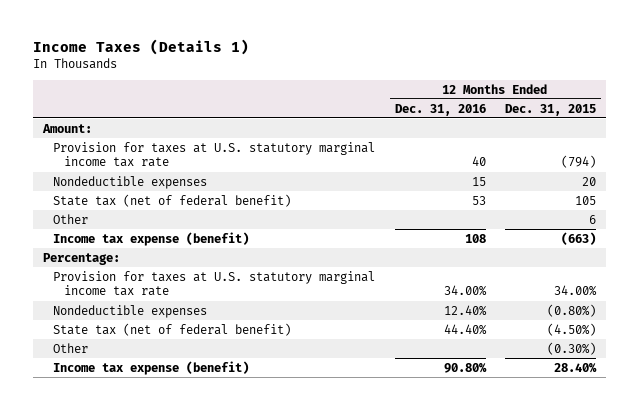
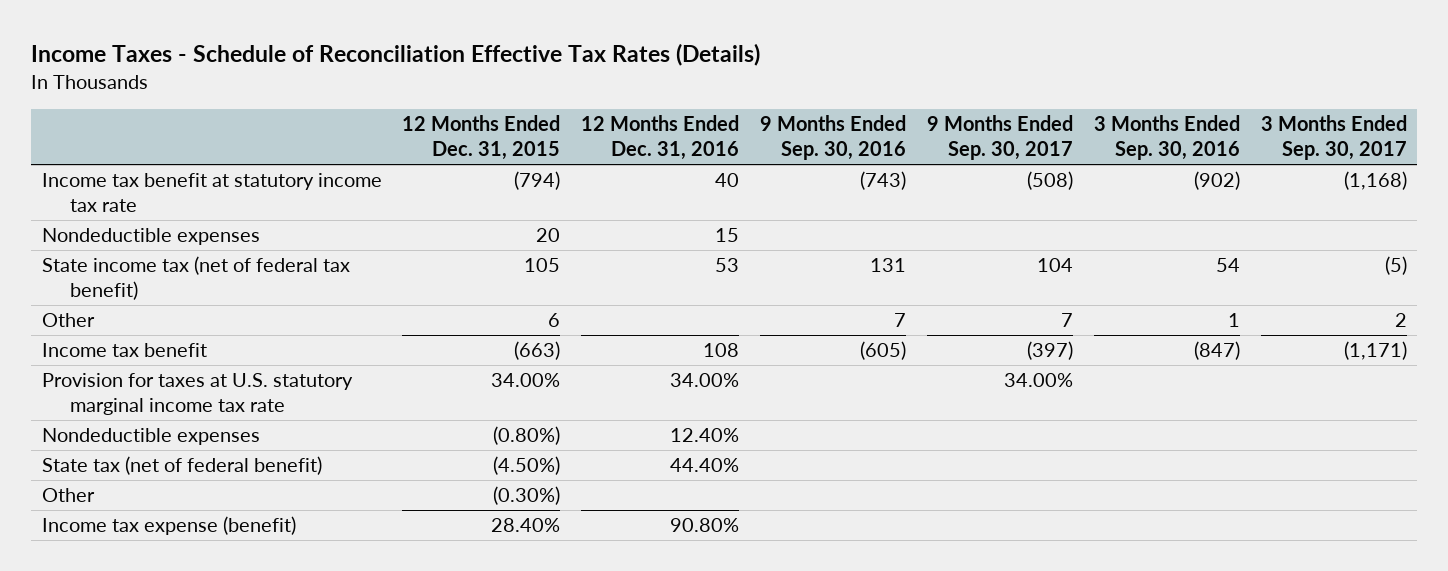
[33,38,250,55] Income Taxes (Details 1) -> [31,43,761,67] Income Taxes - Schedule of Reconciliation Effective Tax Rates (Details)
none -> [760,115,907,161] 9 Months Ended Sep. 30, 2016
none -> [927,115,1074,161] 9 Months Ended Sep. 30, 2017
none -> [1093,115,1240,161] 3 Months Ended Sep. 30, 2016
none -> [1260,115,1407,161] 3 Months Ended Sep. 30, 2017
[41,123,92,133] Amount: -> none
[53,141,376,168] Provision for taxes at U.S. statutory marginal income tax rate -> [41,173,382,213] Income tax benefit at statutory income tax rate
[53,193,292,207] State tax (net of federal benefit) -> [41,256,350,301] State income tax (net of federal tax benefit)
[42,252,120,265] Percentage: -> none
[53,231,250,246] Income tax expense (benefit) -> [41,343,207,358] Income tax benefit

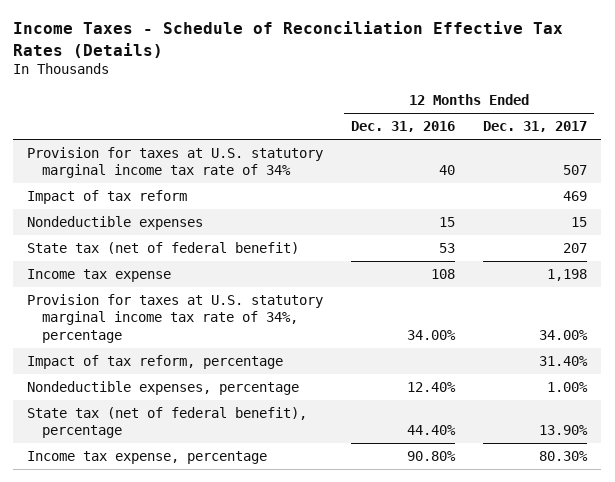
[402,115,561,161] 12 Months Ended Dec. 31, 2015 -> none
[760,115,907,161] 9 Months Ended Sep. 30, 2016 -> none
[927,115,1074,161] 9 Months Ended Sep. 30, 2017 -> none
[1093,115,1240,161] 3 Months Ended Sep. 30, 2016 -> none
[1260,115,1407,161] 3 Months Ended Sep. 30, 2017 -> none
none -> [483,121,588,133] Dec. 31, 2017
[41,173,382,213] Income tax benefit at statutory income tax rate -> [27,146,324,179] Provision for taxes at U.S. statutory marginal income tax rate of 34%
none -> [27,189,188,204] Impact of tax reform
[41,313,95,328] Other -> none
[41,488,95,503] Other -> none
[41,256,350,301] State income tax (net of federal tax benefit) -> [27,241,300,254] State tax (net of federal benefit)
[41,343,207,358] Income tax benefit -> [27,268,172,282] Income tax expense
[41,373,353,416] Provision for taxes at U.S. statutory marginal income tax rate -> [27,293,324,343] Provision for taxes at U.S. statutory marginal income tax rate of 34%, percentage
none -> [27,354,284,369] Impact of tax reform, percentage
[41,428,260,446] Nondeductible expenses -> [27,380,300,395] Nondeductible expenses, percentage
[41,456,322,476] State tax (net of federal benefit) -> [27,406,308,439] State tax (net of federal benefit), percentage
[41,516,296,536] Income tax expense (benefit) -> [27,450,268,464] Income tax expense, percentage

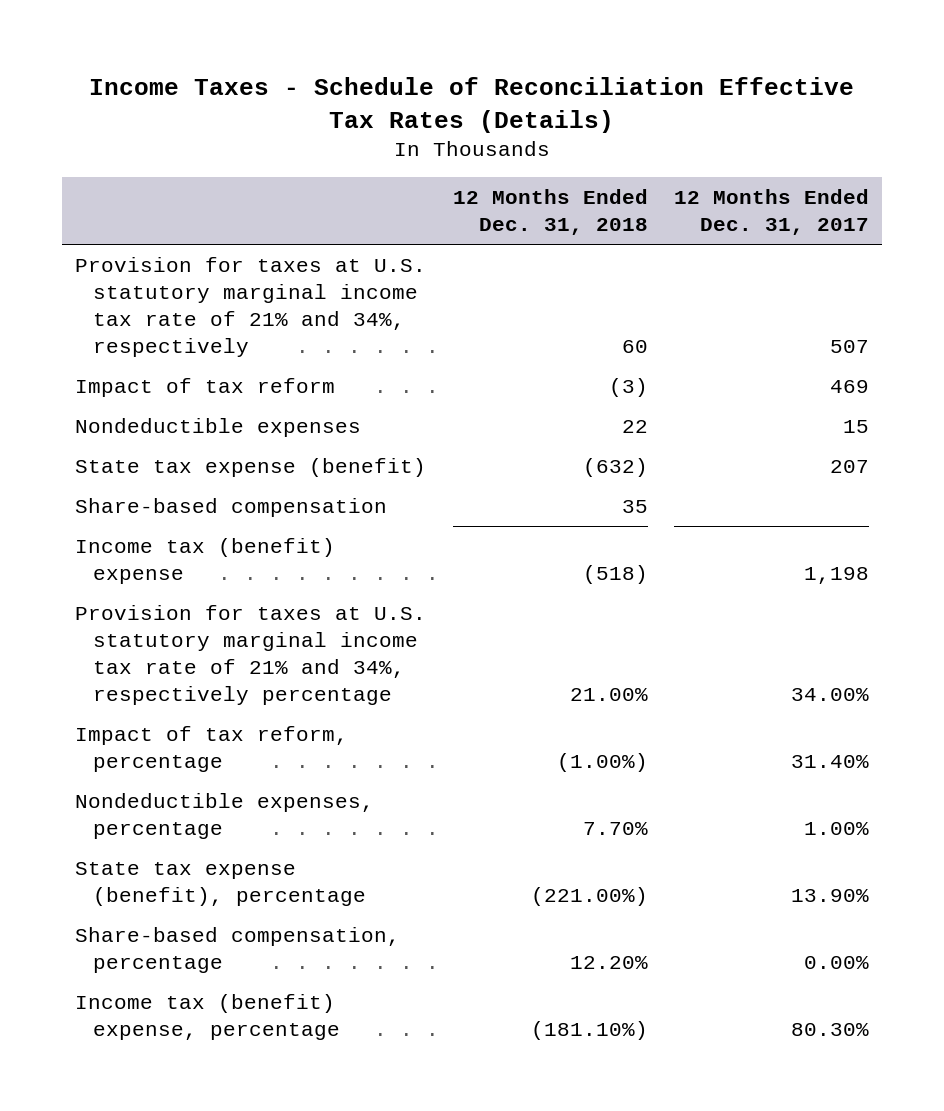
[351,121,456,133] Dec. 31, 2016 -> none
none -> [452,189,648,236] 12 Months Ended Dec. 31, 2018
[27,146,324,179] Provision for taxes at U.S. statutory marginal income tax rate of 34% -> [75,257,427,358] Provision for taxes at U.S. statutory marginal income tax rate of 21% and 34%, respectively
[27,241,300,254] State tax (net of federal benefit) -> [75,458,427,478] State tax expense (benefit)
none -> [75,498,388,518] Share-based compensation
[27,268,172,282] Income tax expense -> [75,538,336,585] Income tax (benefit) expense
[27,293,324,343] Provision for taxes at U.S. statutory marginal income tax rate of 34%, percentage -> [75,605,427,706] Provision for taxes at U.S. statutory marginal income tax rate of 21% and 34%, respectively percentage
[27,406,308,439] State tax (net of federal benefit), percentage -> [75,862,367,907] State tax expense (benefit), percentage
none -> [75,927,401,974] Share-based compensation, percentage
[27,450,268,464] Income tax expense, percentage -> [75,994,341,1041] Income tax (benefit) expense, percentage

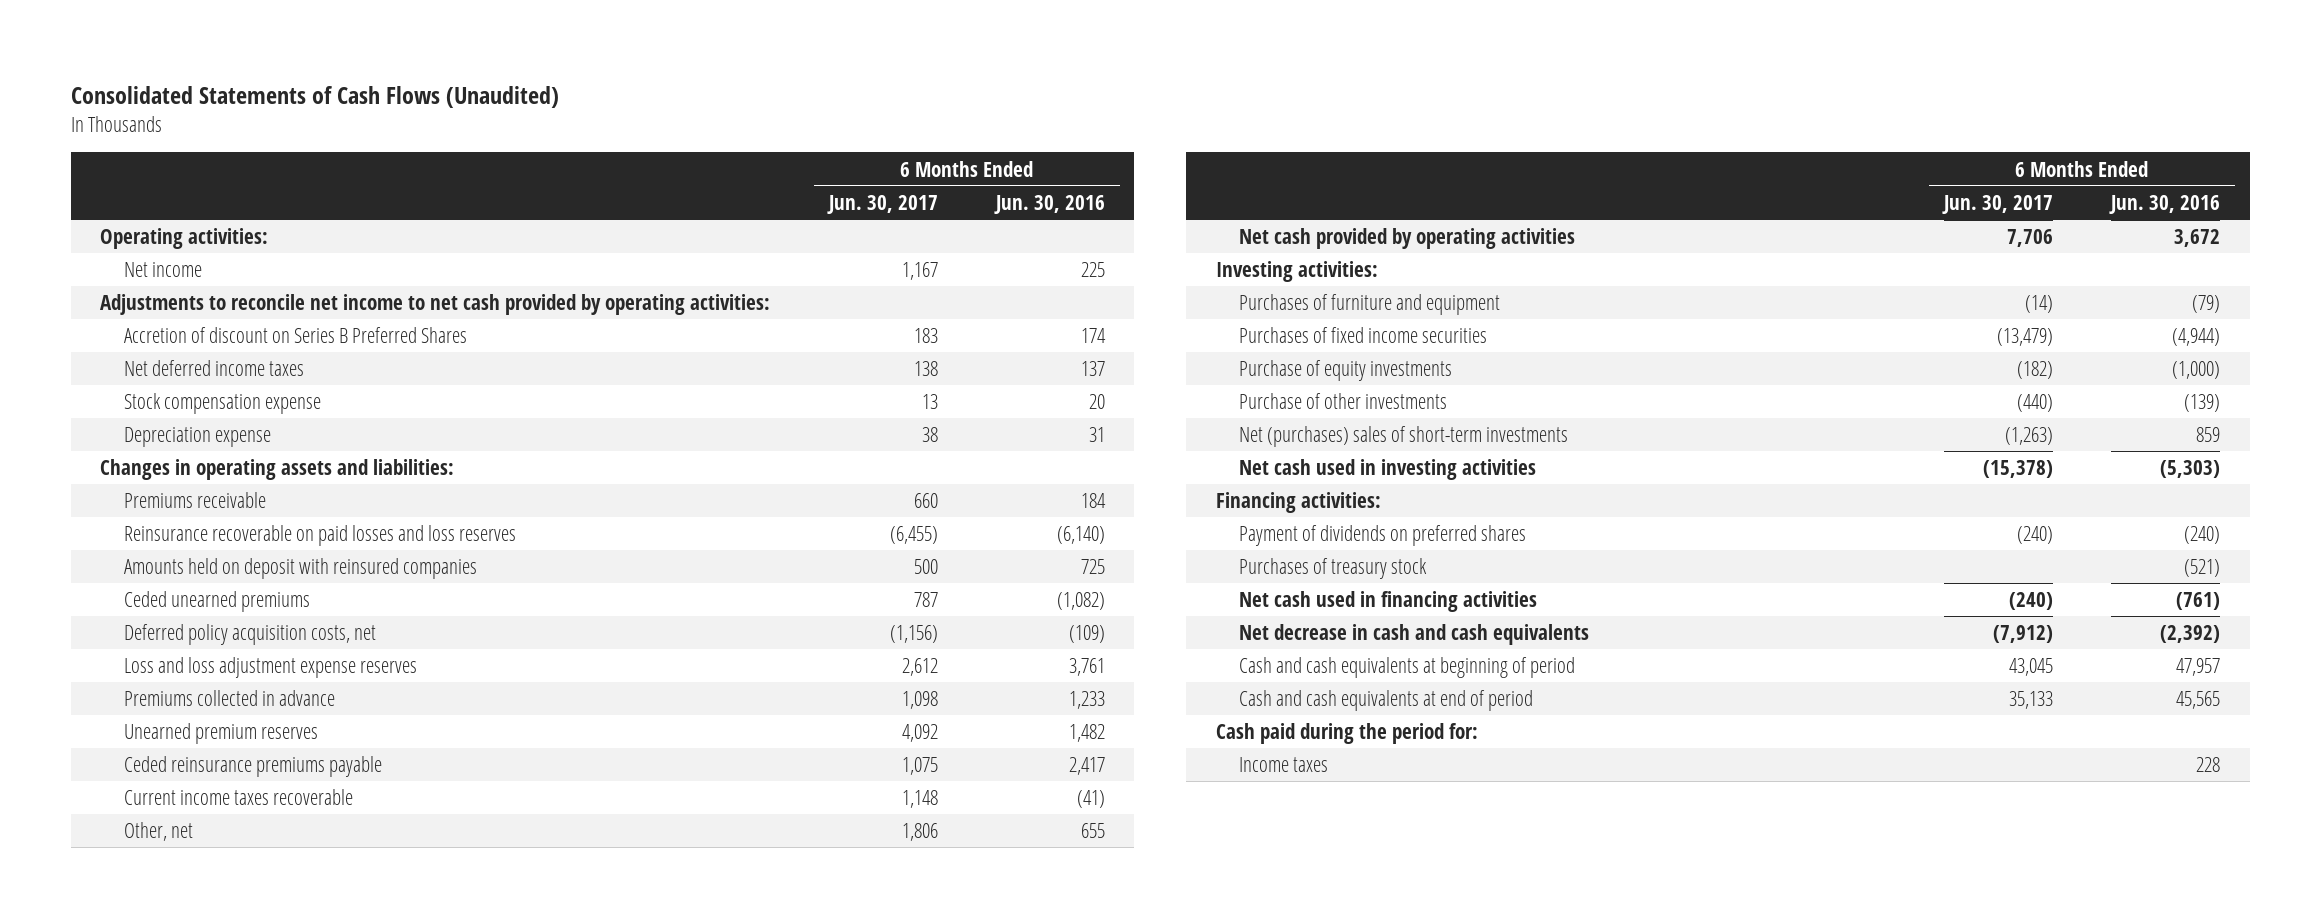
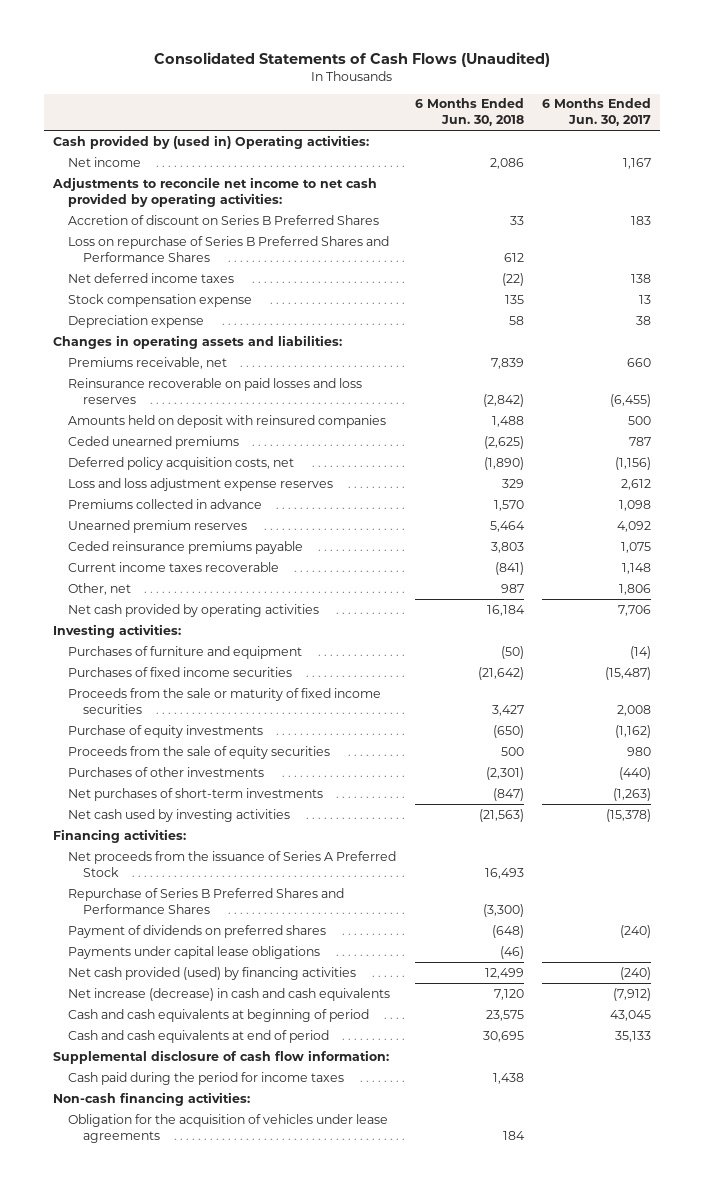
[994,194,1106,214] Jun. 30, 2016 -> none
none -> [414,98,524,127] 6 Months Ended Jun. 30, 2018
[100,228,269,250] Operating activities: -> none
none -> [53,134,370,149] Cash provided by (used in) Operating activities:
none -> [68,235,390,262] Loss on repurchase of Series B Preferred Shares and Performance Shares
[124,492,267,509] Premiums receivable -> [68,356,228,369] Premiums receivable, net
[1997,328,2054,347] (13,479) -> [604,666,651,680] (15,487)
none -> [68,687,382,714] Proceeds from the sale or maturity of fixed income securities
[2017,361,2054,380] (182) -> [614,724,651,738] (1,162)
none -> [68,745,331,759] Proceeds from the sale of equity securities
[1239,393,1448,410] Purchase of other investments -> [68,766,265,777] Purchases of other investments
[1239,426,1569,448] Net (purchases) sales of short-term investments -> [68,787,324,801] Net purchases of short-term investments
[1239,459,1537,481] Net cash used in investing activities -> [68,808,291,822] Net cash used by investing activities
none -> [68,850,397,877] Net proceeds from the issuance of Series A Preferred Stock
none -> [68,887,345,914] Repurchase of Series B Preferred Shares and Performance Shares
[1239,558,1428,580] Purchases of treasury stock -> none
none -> [68,945,321,959] Payments under capital lease obligations
[1239,591,1538,613] Net cash used in financing activities -> [68,966,357,980] Net cash provided (used) by financing activities
[1239,624,1590,646] Net decrease in cash and cash equivalents -> [68,987,391,1001] Net increase (decrease) in cash and cash equivalents
[1239,757,1329,773] Income taxes -> none
none -> [53,1049,390,1064] Supplemental disclosure of cash flow information:
[1215,723,1478,745] Cash paid during the period for: -> [68,1071,345,1085] Cash paid during the period for income taxes
none -> [53,1091,251,1106] Non-cash financing activities:
none -> [68,1113,389,1143] Obligation for the acquisition of vehicles under lease agreements

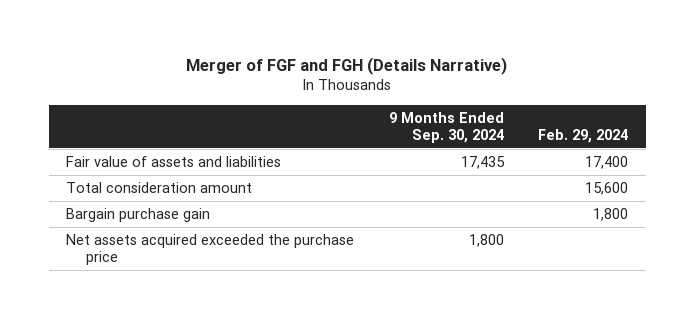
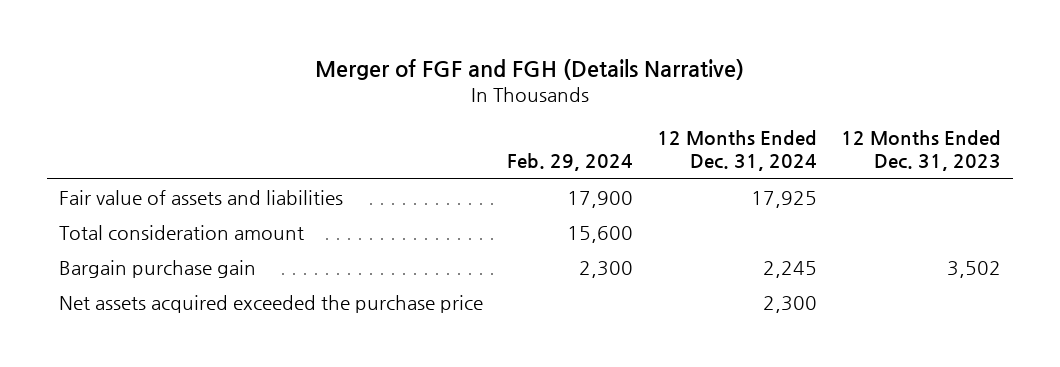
[388,111,504,143] 9 Months Ended Sep. 30, 2024 -> none
none -> [657,129,818,172] 12 Months Ended Dec. 31, 2024
none -> [841,129,1002,172] 12 Months Ended Dec. 31, 2023
[585,156,629,170] 17,400 -> [567,191,634,209] 17,900
[593,208,629,222] 1,800 -> [579,261,634,279] 2,300

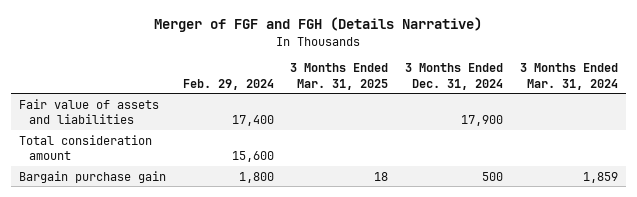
[657,129,818,172] 12 Months Ended Dec. 31, 2024 -> none
[841,129,1002,172] 12 Months Ended Dec. 31, 2023 -> none
none -> [290,63,389,90] 3 Months Ended Mar. 31, 2025
none -> [405,63,504,90] 3 Months Ended Dec. 31, 2024
none -> [519,63,618,90] 3 Months Ended Mar. 31, 2024
[567,191,634,209] 17,900 -> [231,114,274,126] 17,400
[58,295,483,314] Net assets acquired exceeded the purchase price -> none
[579,261,634,279] 2,300 -> [238,171,274,183] 1,800

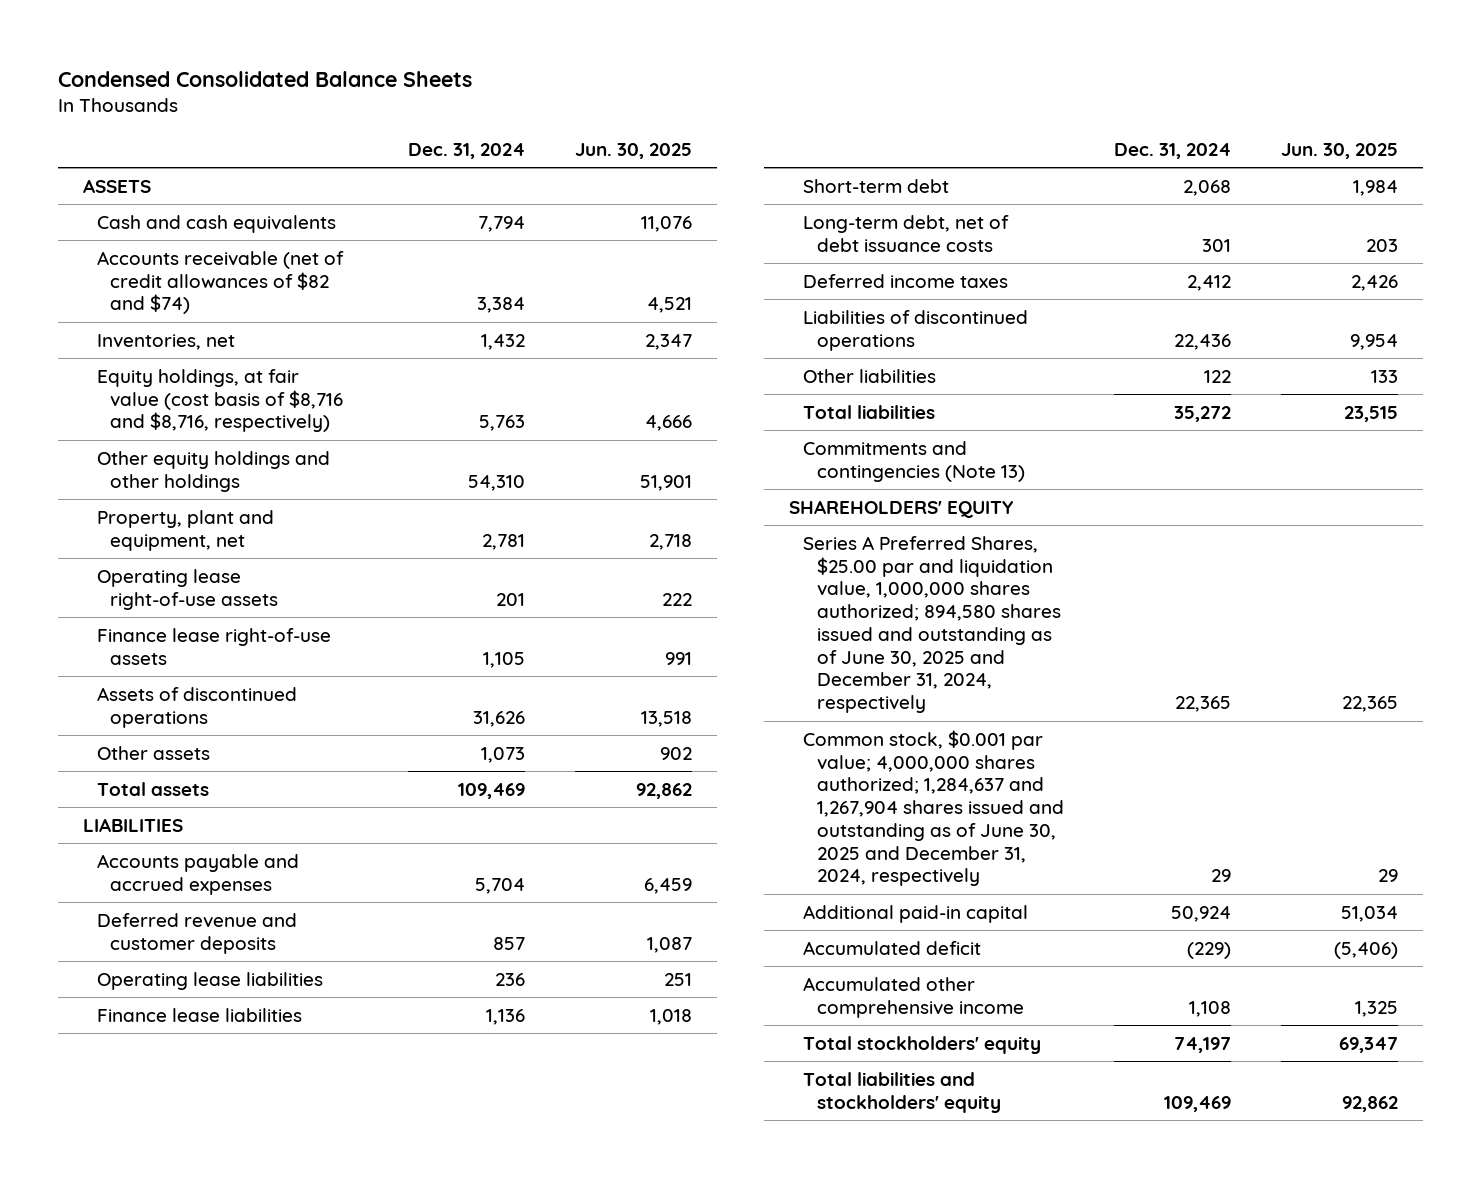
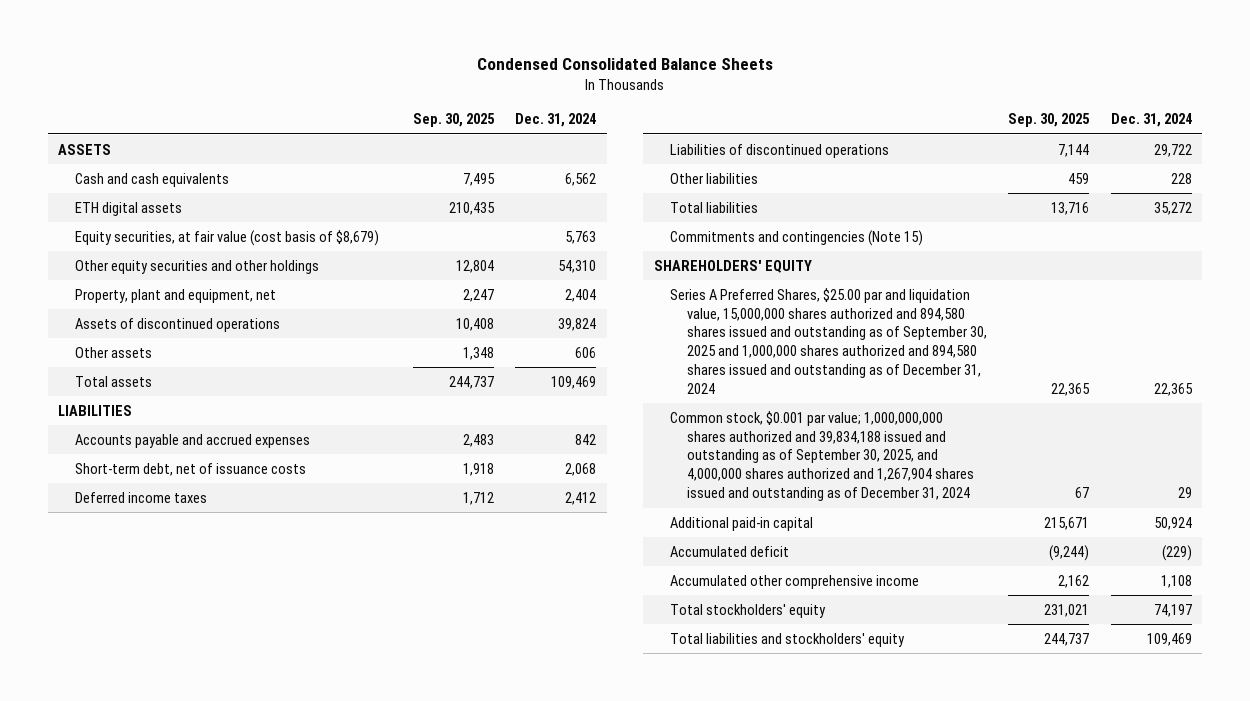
[574,142,692,159] Jun. 30, 2025 -> none
none -> [412,113,495,128] Sep. 30, 2025
[96,250,344,315] Accounts receivable (net of credit allowances of $82 and $74) -> none
[96,333,235,350] Inventories, net -> none
[96,568,279,610] Operating lease right-of-use assets -> none
[96,627,331,665] Finance lease right-of-use assets -> none
[477,215,525,232] 7,794 -> [565,172,597,186] 6,562
none -> [74,201,182,216] ETH digital assets
[96,368,344,433] Equity holdings, at fair value (cost basis of $8,716 and $8,716, respectively) -> [74,229,379,246] Equity securities, at fair value (cost basis of $8,679)
[96,450,330,492] Other equity holdings and other holdings -> [74,259,319,274] Other equity securities and other holdings
[481,533,525,550] 2,781 -> [565,288,597,302] 2,404
[472,710,525,727] 31,626 -> [558,317,597,331] 39,824
[480,746,525,763] 1,073 -> [575,346,597,358] 606
[96,912,297,954] Deferred revenue and customer deposits -> none
[96,971,323,990] Operating lease liabilities -> none
[96,1007,302,1022] Finance lease liabilities -> none
[802,214,1009,252] Long-term debt, net of debt issuance costs -> none
[474,877,525,894] 5,704 -> [575,433,597,445] 842
[802,178,949,193] Short-term debt -> [74,462,306,476] Short-term debt, net of issuance costs
[1173,333,1231,350] 22,436 -> [1153,143,1192,157] 29,722
[1203,369,1231,383] 122 -> [1170,172,1192,184] 228
[802,440,1025,482] Commitments and contingencies (Note 13) -> [670,229,924,246] Commitments and contingencies (Note 15)
[802,535,1061,714] Series A Preferred Shares, $25.00 par and liquidation value, 1,000,000 shares authorized; 894,580 shares issued and outstanding as of June 30, 2025 and December 31, 2024, respectively -> [670,287,988,395] Series A Preferred Shares, $25.00 par and liquidation value, 15,000,000 shares authorized and 894,580 shares issued and outstanding as of September 30, 2025 and 1,000,000 shares authorized and 894,580 shares issued and outstanding as of December 31, 2024
[802,729,1064,887] Common stock, $0.001 par value; 4,000,000 shares authorized; 1,284,637 and 1,267,904 shares issued and outstanding as of June 30, 2025 and December 31, 2024, respectively -> [670,410,975,502] Common stock, $0.001 par value; 1,000,000,000 shares authorized and 39,834,188 issued and outstanding as of September 30, 2025, and 4,000,000 shares authorized and 1,267,904 shares issued and outstanding as of December 31, 2024

